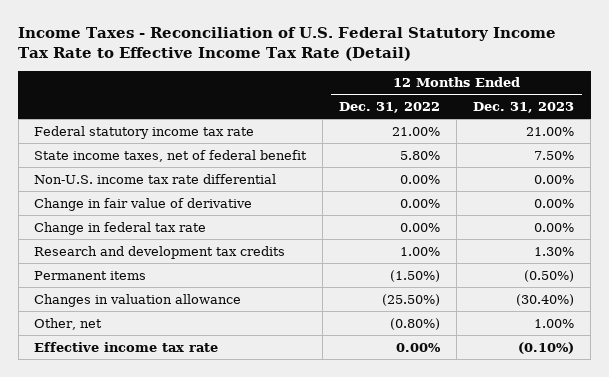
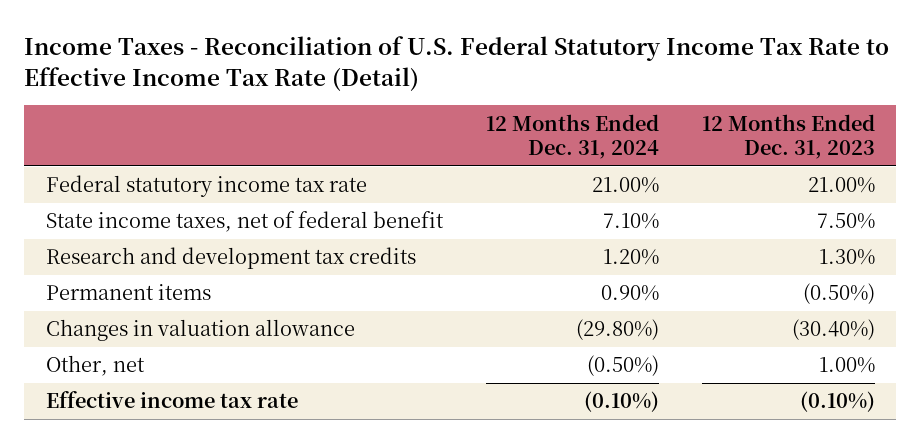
[339,102,441,114] Dec. 31, 2022 -> none
none -> [485,113,659,159] 12 Months Ended Dec. 31, 2024
[34,173,277,184] Non-U.S. income tax rate differential -> none
[34,197,253,211] Change in fair value of derivative -> none
[34,221,207,235] Change in federal tax rate -> none

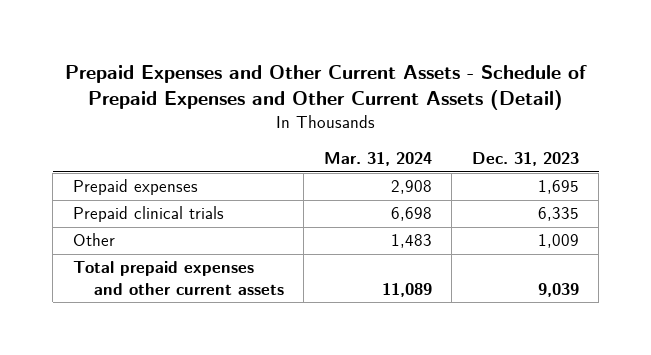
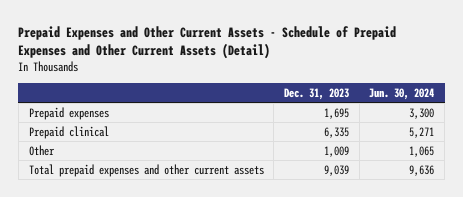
[323,152,432,167] Mar. 31, 2024 -> none
none -> [369,87,435,100] Jun. 30, 2024
[72,206,224,223] Prepaid clinical trials -> [28,125,109,139] Prepaid clinical

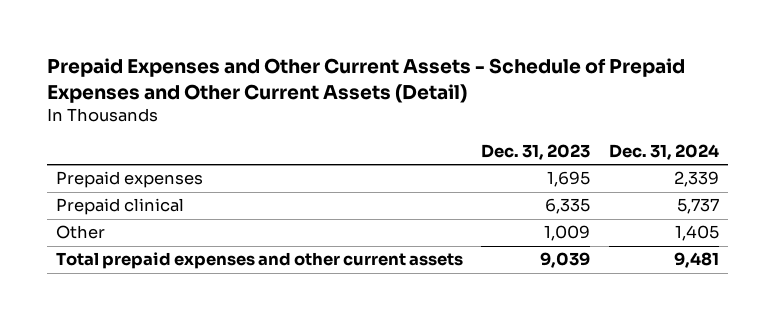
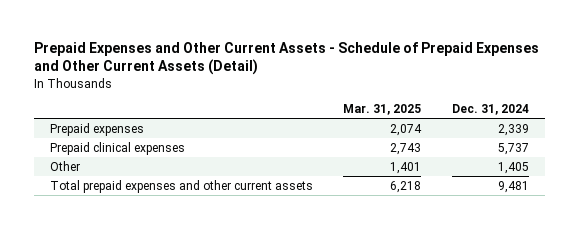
[481,144,591,161] Dec. 31, 2023 -> none
none -> [343,104,422,116] Mar. 31, 2025
[56,198,185,216] Prepaid clinical -> [49,141,185,155] Prepaid clinical expenses

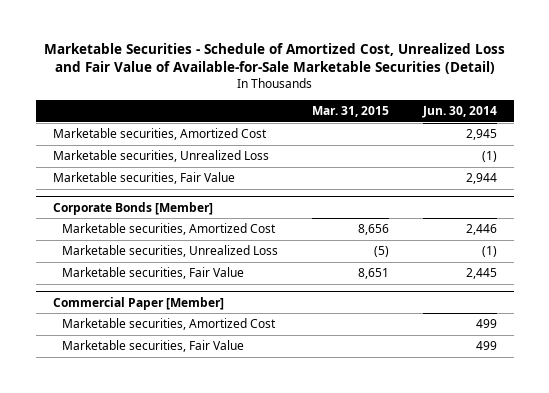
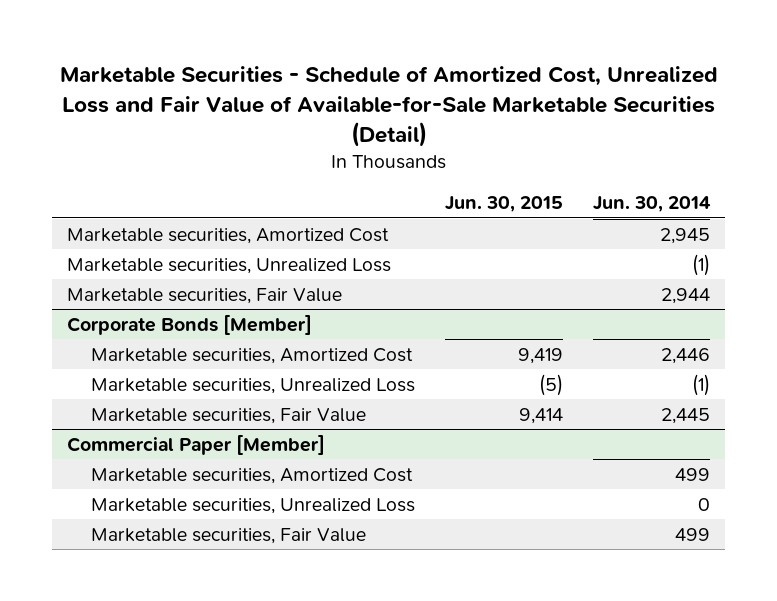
[311,106,389,118] Mar. 31, 2015 -> none
none -> [445,196,564,213] Jun. 30, 2015
none -> [91,497,416,514] Marketable securities, Unrealized Loss

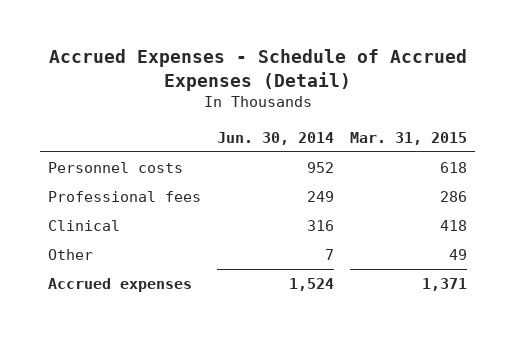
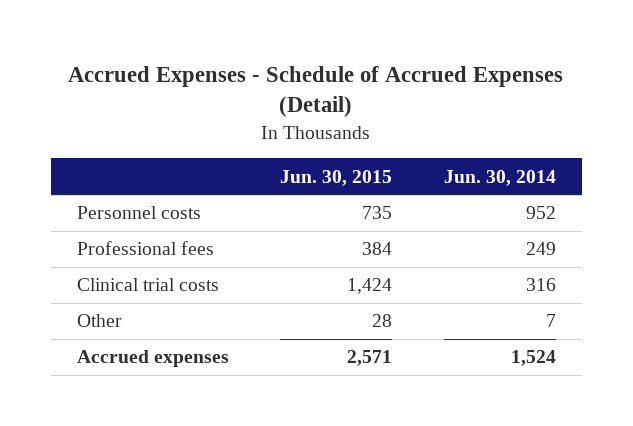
[350,131,468,145] Mar. 31, 2015 -> none
none -> [280,169,393,186] Jun. 30, 2015
[47,220,120,232] Clinical -> [76,278,219,292] Clinical trial costs

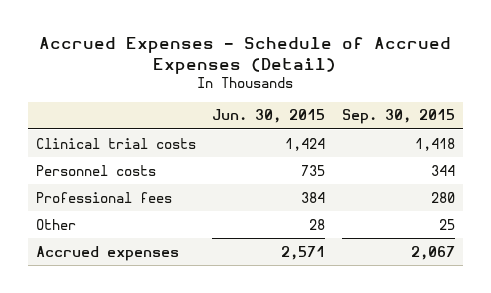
[443,169,556,186] Jun. 30, 2014 -> none
none -> [341,109,455,125] Sep. 30, 2015
[76,278,219,292] Clinical trial costs -> [36,137,197,149] Clinical trial costs

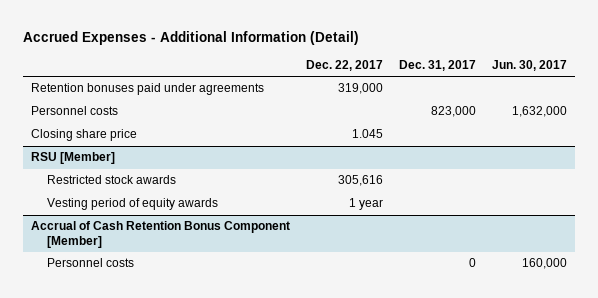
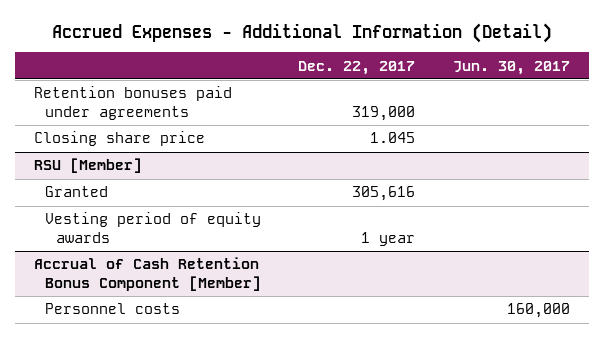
[399,60,477,72] Dec. 31, 2017 -> none
[31,106,119,116] Personnel costs -> none
[47,175,177,185] Restricted stock awards -> [44,186,108,198] Granted

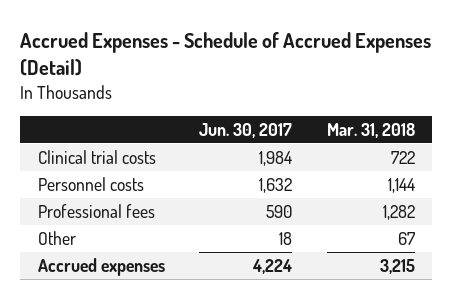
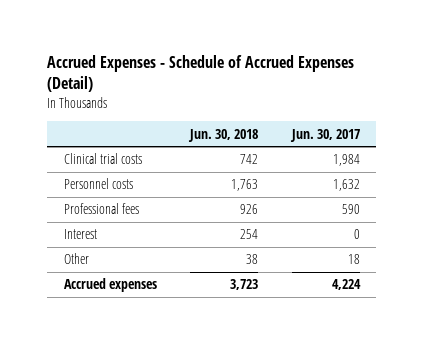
[326,122,415,138] Mar. 31, 2018 -> none
none -> [188,128,259,142] Jun. 30, 2018
none -> [63,229,97,240] Interest

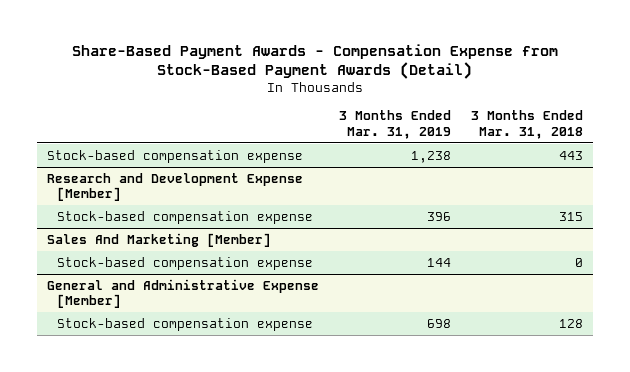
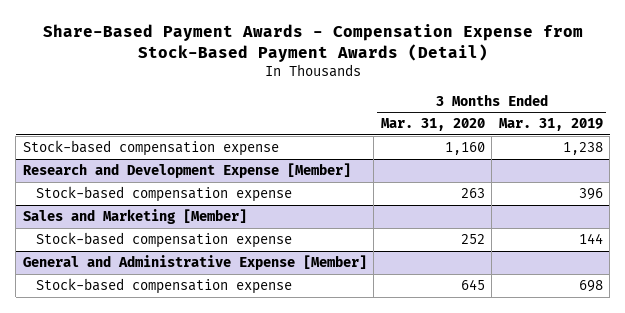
[470,110,583,139] 3 Months Ended Mar. 31, 2018 -> none
none -> [380,118,485,132] Mar. 31, 2020
[46,232,271,247] Sales And Marketing [Member] -> [22,209,247,225] Sales and Marketing [Member]

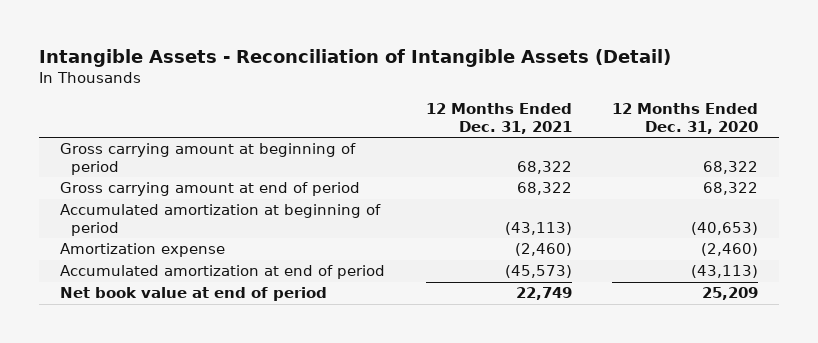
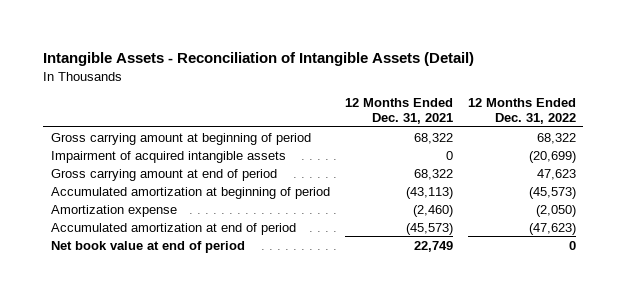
[612,103,759,135] 12 Months Ended Dec. 31, 2020 -> none
none -> [467,98,576,125] 12 Months Ended Dec. 31, 2022
none -> [50,150,286,163] Impairment of acquired intangible assets

